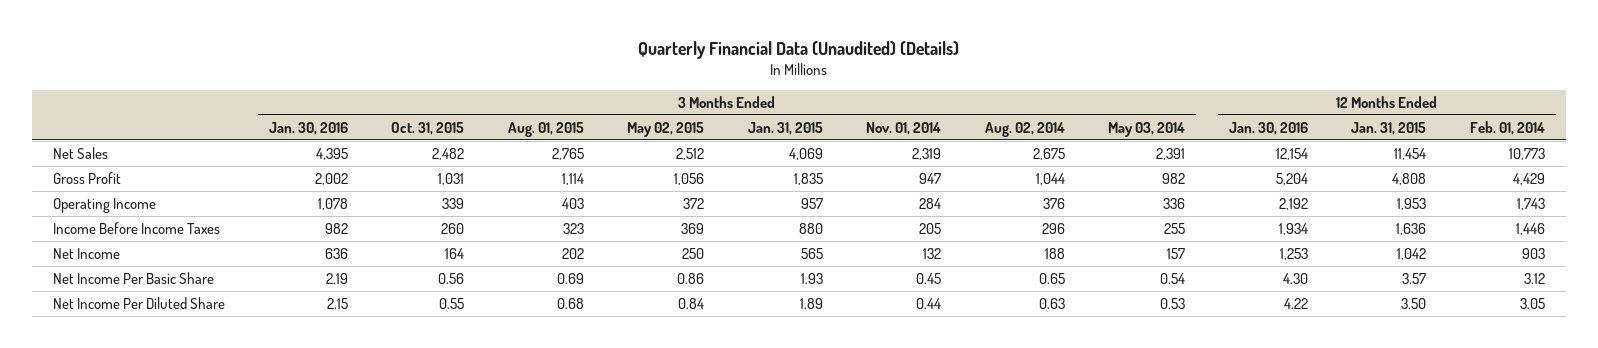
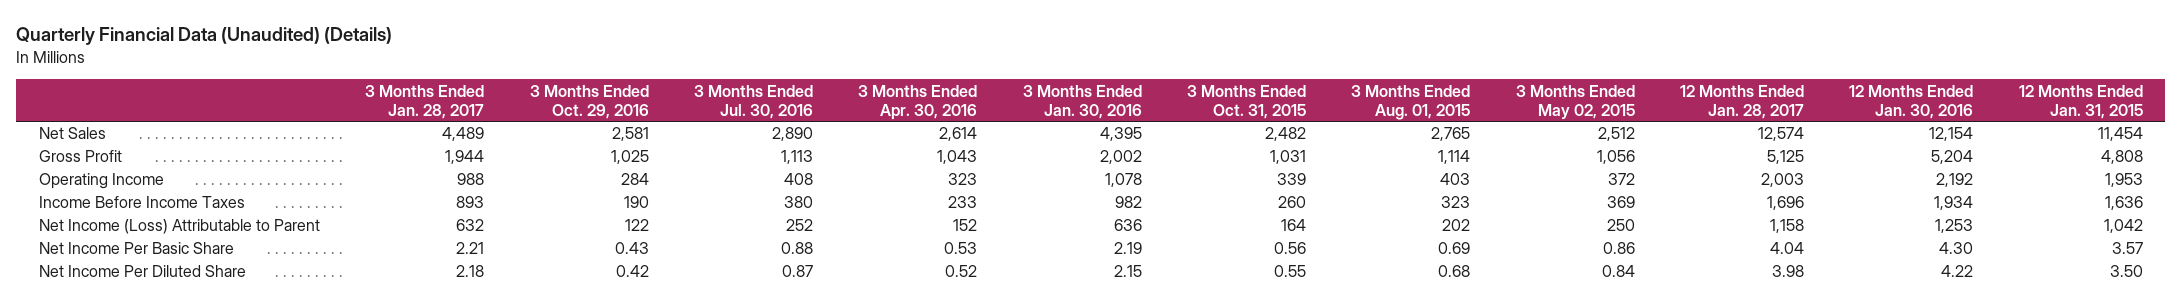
[747,121,823,135] Jan. 31, 2015 -> none
[866,121,942,135] Nov. 01, 2014 -> none
[984,121,1065,137] Aug. 02, 2014 -> none
[1108,121,1186,137] May 03, 2014 -> none
[1469,120,1545,135] Feb. 01, 2014 -> none
none -> [365,84,485,119] 3 Months Ended Jan. 28, 2017
none -> [529,84,649,119] 3 Months Ended Oct. 29, 2016
none -> [693,84,813,119] 3 Months Ended Jul. 30, 2016
none -> [858,84,978,120] 3 Months Ended Apr. 30, 2016
none -> [1680,84,1805,119] 12 Months Ended Jan. 28, 2017
[53,247,121,259] Net Income -> [38,219,320,235] Net Income (Loss) Attributable to Parent

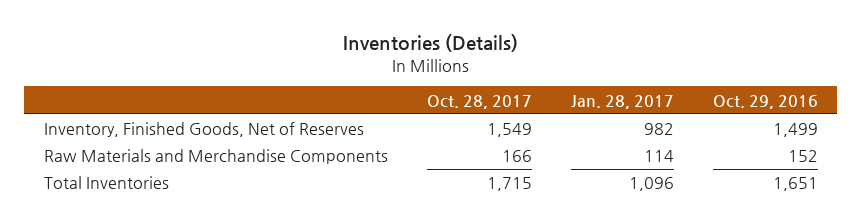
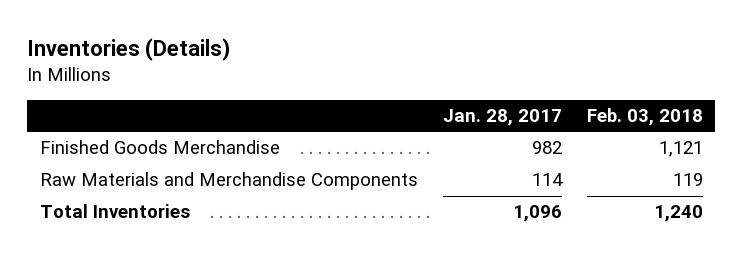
[426,94,532,109] Oct. 28, 2017 -> none
[712,94,818,109] Oct. 29, 2016 -> none
none -> [586,107,703,126] Feb. 03, 2018
[43,122,364,138] Inventory, Finished Goods, Net of Reserves -> [39,140,280,155] Finished Goods Merchandise

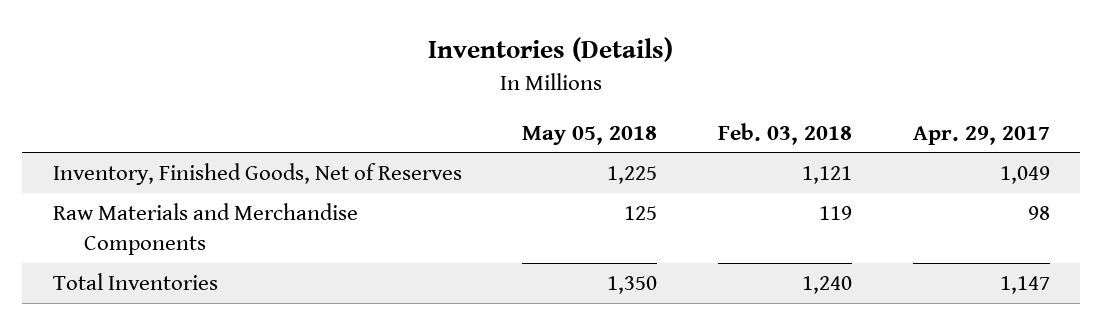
[442,108,562,126] Jan. 28, 2017 -> none
none -> [522,125,658,145] May 05, 2018
none -> [912,125,1050,145] Apr. 29, 2017
[39,140,280,155] Finished Goods Merchandise -> [52,162,462,185] Inventory, Finished Goods, Net of Reserves

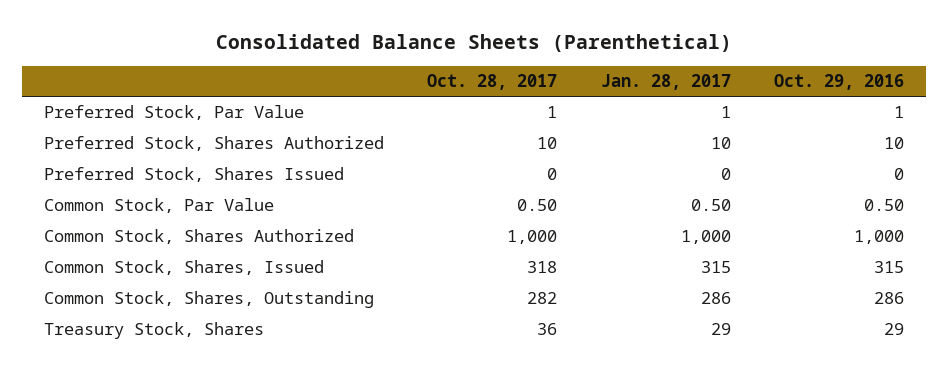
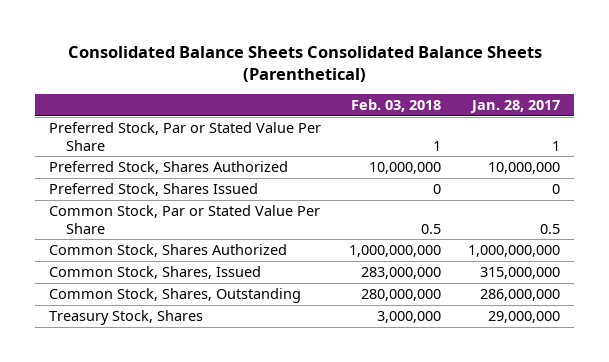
[216,33,733,52] Consolidated Balance Sheets (Parenthetical) -> [67,45,542,82] Consolidated Balance Sheets Consolidated Balance Sheets (Parenthetical)
[427,73,558,90] Oct. 28, 2017 -> none
[774,73,905,90] Oct. 29, 2016 -> none
none -> [350,98,441,112] Feb. 03, 2018
[44,105,305,121] Preferred Stock, Par Value -> [49,121,322,151] Preferred Stock, Par or Stated Value Per Share
[710,137,731,150] 10 -> [488,161,561,174] 10,000,000
[44,198,275,214] Common Stock, Par Value -> [49,204,321,234] Common Stock, Par or Stated Value Per Share
[690,199,731,212] 0.50 -> [540,223,561,234] 0.5
[680,230,731,245] 1,000 -> [468,244,561,257] 1,000,000,000
[700,261,731,274] 315 -> [480,266,561,279] 315,000,000
[700,292,731,305] 286 -> [480,288,561,301] 286,000,000
[710,323,731,336] 29 -> [488,310,561,323] 29,000,000

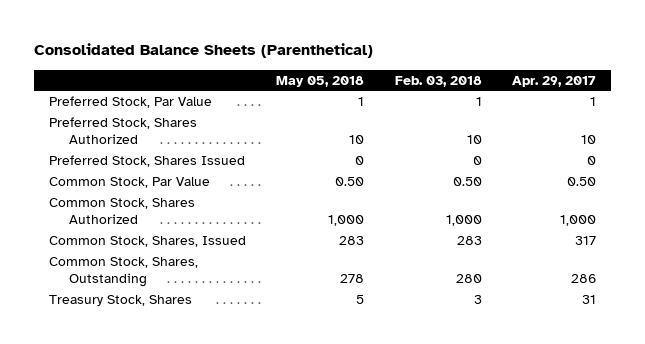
[67,45,542,82] Consolidated Balance Sheets Consolidated Balance Sheets (Parenthetical) -> [33,43,373,59] Consolidated Balance Sheets (Parenthetical)
[470,99,561,113] Jan. 28, 2017 -> none
none -> [276,75,365,87] May 05, 2018
none -> [512,75,597,87] Apr. 29, 2017
[49,121,322,151] Preferred Stock, Par or Stated Value Per Share -> [48,96,212,109] Preferred Stock, Par Value
[368,161,441,174] 10,000,000 -> [466,135,482,145] 10
[49,204,321,234] Common Stock, Par or Stated Value Per Share -> [48,177,210,189] Common Stock, Par Value
[420,223,441,234] 0.5 -> [452,177,482,187] 0.50
[348,244,441,257] 1,000,000,000 -> [445,215,482,227] 1,000
[360,266,441,279] 283,000,000 -> [456,236,482,246] 283
[360,288,441,301] 280,000,000 -> [455,274,482,284] 280
[376,310,441,323] 3,000,000 -> [473,295,482,305] 3

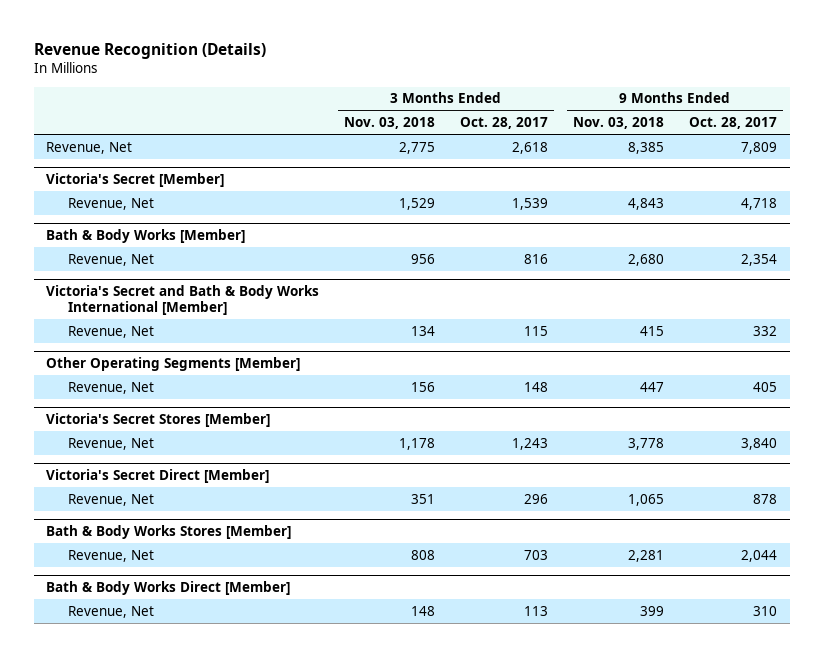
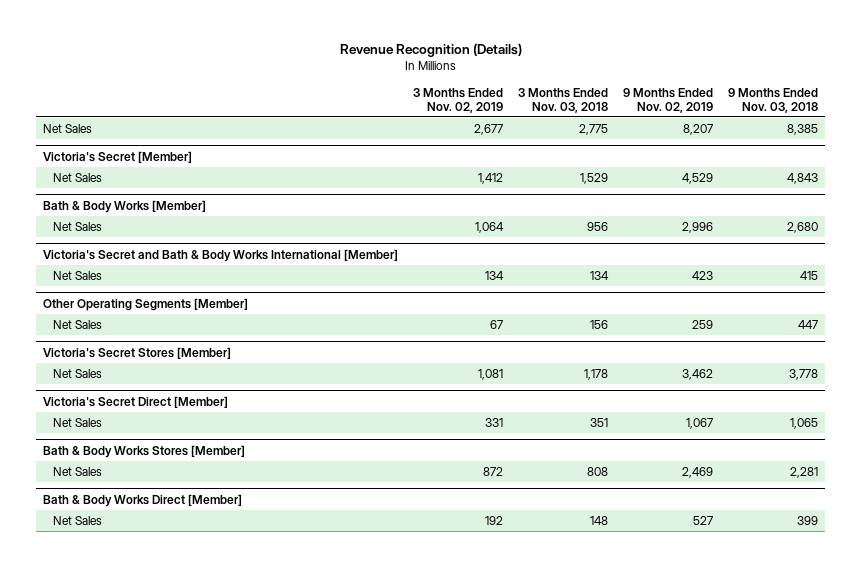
[460,117,549,130] Oct. 28, 2017 -> none
[689,117,778,130] Oct. 28, 2017 -> none
none -> [413,87,504,113] 3 Months Ended Nov. 02, 2019
none -> [622,87,713,113] 9 Months Ended Nov. 02, 2019
[46,141,133,154] Revenue, Net -> [43,123,93,133] Net Sales
[67,197,154,210] Revenue, Net -> [52,172,102,182] Net Sales
[67,253,154,266] Revenue, Net -> [52,221,102,231] Net Sales
[67,325,154,338] Revenue, Net -> [52,270,102,280] Net Sales
[67,381,154,394] Revenue, Net -> [52,319,102,329] Net Sales
[67,437,154,450] Revenue, Net -> [52,368,102,378] Net Sales
[67,493,154,506] Revenue, Net -> [52,417,102,427] Net Sales
[67,549,154,562] Revenue, Net -> [52,466,102,476] Net Sales
[67,605,154,618] Revenue, Net -> [52,515,102,525] Net Sales

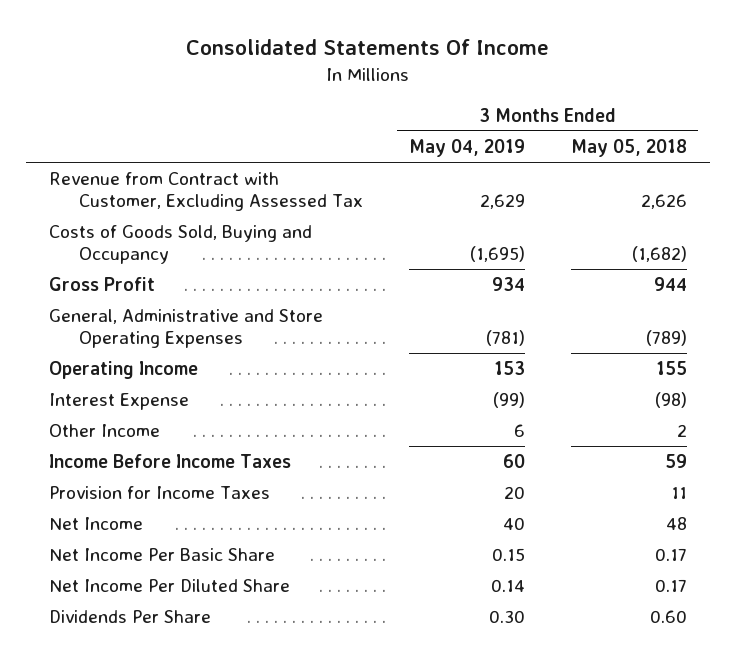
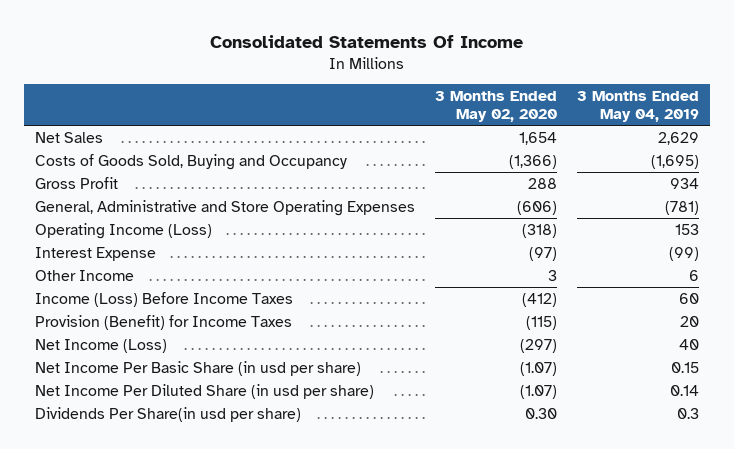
[570,138,687,157] May 05, 2018 -> none
none -> [435,90,558,123] 3 Months Ended May 02, 2020
[48,172,363,212] Revenue from Contract with Customer, Excluding Assessed Tax -> [34,131,103,143] Net Sales
[48,361,198,380] Operating Income -> [34,222,212,239] Operating Income (Loss)
[48,454,291,469] Income Before Income Taxes -> [34,291,293,307] Income (Loss) Before Income Taxes
[48,486,270,500] Provision for Income Taxes -> [34,314,292,330] Provision (Benefit) for Income Taxes
[48,517,143,531] Net Income -> [34,338,167,353] Net Income (Loss)
[48,548,275,562] Net Income Per Basic Share -> [34,360,361,376] Net Income Per Basic Share (in usd per share)
[48,579,290,593] Net Income Per Diluted Share -> [34,383,374,399] Net Income Per Diluted Share (in usd per share)
[48,610,211,624] Dividends Per Share -> [34,406,301,422] Dividends Per Share(in usd per share)
[488,610,525,624] 0.30 -> [677,407,700,419] 0.3

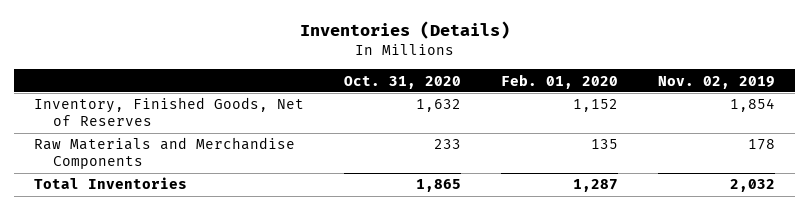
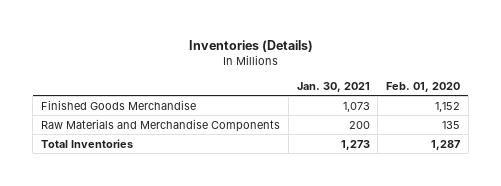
[344,75,462,89] Oct. 31, 2020 -> none
[658,75,776,89] Nov. 02, 2019 -> none
none -> [296,81,370,92] Jan. 30, 2021
[34,97,305,127] Inventory, Finished Goods, Net of Reserves -> [41,99,197,110] Finished Goods Merchandise

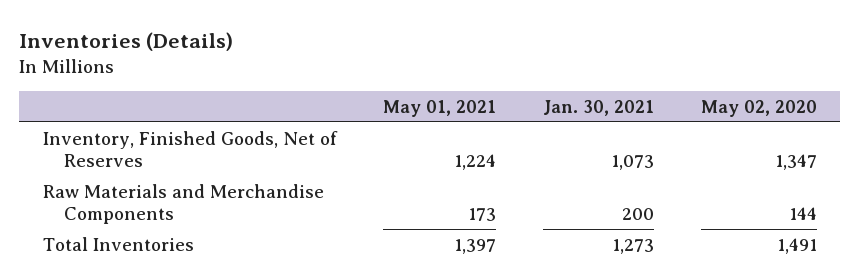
[385,81,460,92] Feb. 01, 2020 -> none
none -> [383,100,497,118] May 01, 2021
none -> [700,100,817,118] May 02, 2020
[41,99,197,110] Finished Goods Merchandise -> [42,130,338,168] Inventory, Finished Goods, Net of Reserves

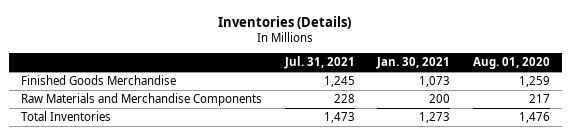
[383,100,497,118] May 01, 2021 -> none
[700,100,817,118] May 02, 2020 -> none
none -> [283,56,355,70] Jul. 31, 2021
none -> [473,57,551,70] Aug. 01, 2020
[42,130,338,168] Inventory, Finished Goods, Net of Reserves -> [20,74,176,85] Finished Goods Merchandise

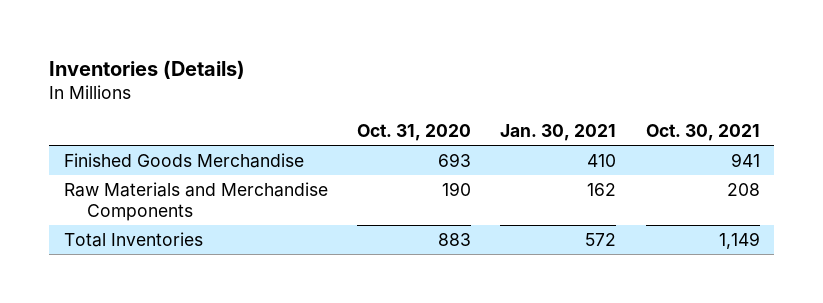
[283,56,355,70] Jul. 31, 2021 -> none
[473,57,551,70] Aug. 01, 2020 -> none
none -> [357,124,472,142] Oct. 31, 2020
none -> [645,124,760,142] Oct. 30, 2021
[419,75,451,87] 1,073 -> [587,153,617,167] 410
[429,93,451,103] 200 -> [587,182,617,196] 162
[419,111,451,123] 1,273 -> [585,232,617,246] 572

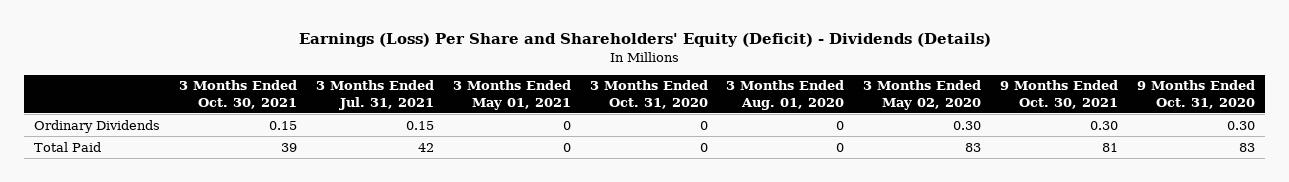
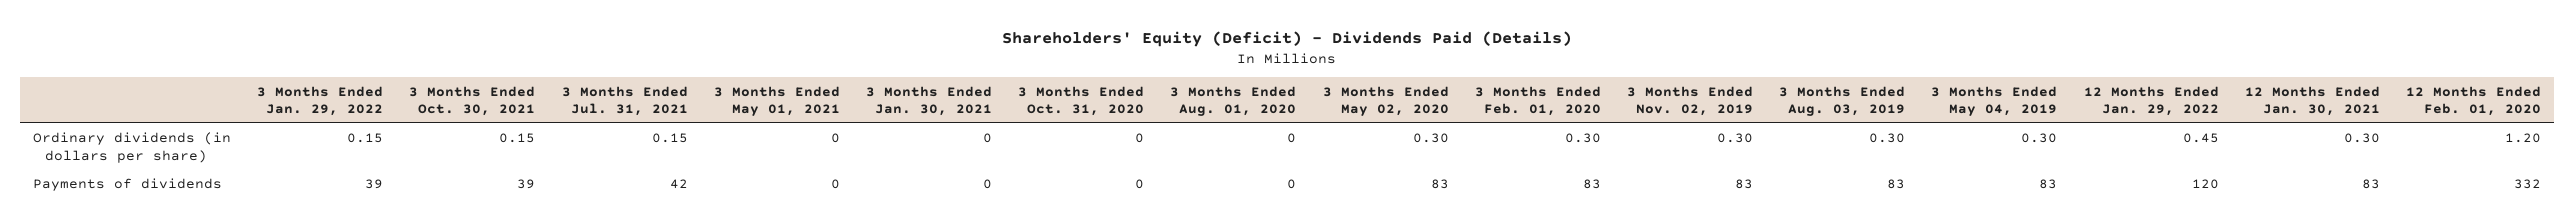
[298,33,991,48] Earnings (Loss) Per Share and Shareholders' Equity (Deficit) - Dividends (Details) -> [1001,30,1572,47] Shareholders' Equity (Deficit) - Dividends Paid (Details)
[1000,80,1119,109] 9 Months Ended Oct. 30, 2021 -> none
[1137,80,1256,109] 9 Months Ended Oct. 31, 2020 -> none
none -> [257,85,384,117] 3 Months Ended Jan. 29, 2022
none -> [865,85,992,117] 3 Months Ended Jan. 30, 2021
none -> [1474,85,1601,117] 3 Months Ended Feb. 01, 2020
none -> [1627,85,1754,117] 3 Months Ended Nov. 02, 2019
none -> [1779,85,1906,117] 3 Months Ended Aug. 03, 2019
none -> [1931,85,2058,117] 3 Months Ended May 04, 2019
none -> [2083,85,2219,117] 12 Months Ended Jan. 29, 2022
none -> [2244,85,2380,117] 12 Months Ended Jan. 30, 2021
none -> [2406,85,2542,117] 12 Months Ended Feb. 01, 2020
[33,119,160,133] Ordinary Dividends -> [32,132,231,163] Ordinary dividends (in dollars per share)
[33,141,101,152] Total Paid -> [32,178,222,192] Payments of dividends

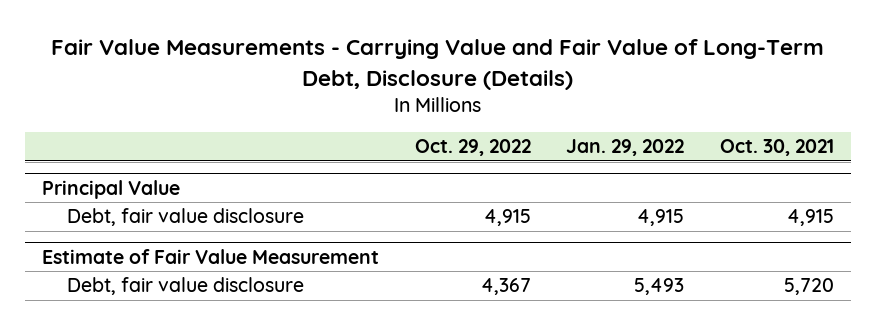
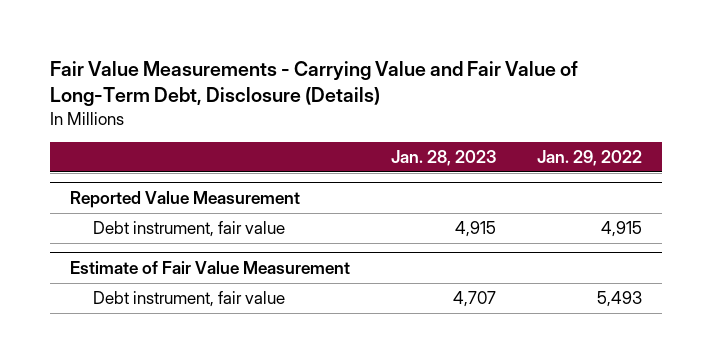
[414,139,531,157] Oct. 29, 2022 -> none
[719,139,834,157] Oct. 30, 2021 -> none
none -> [391,150,497,167] Jan. 28, 2023
[42,179,181,199] Principal Value -> [70,190,301,208] Reported Value Measurement
[67,208,305,227] Debt, fair value disclosure -> [93,221,286,238] Debt instrument, fair value
[67,277,305,296] Debt, fair value disclosure -> [93,291,286,308] Debt instrument, fair value

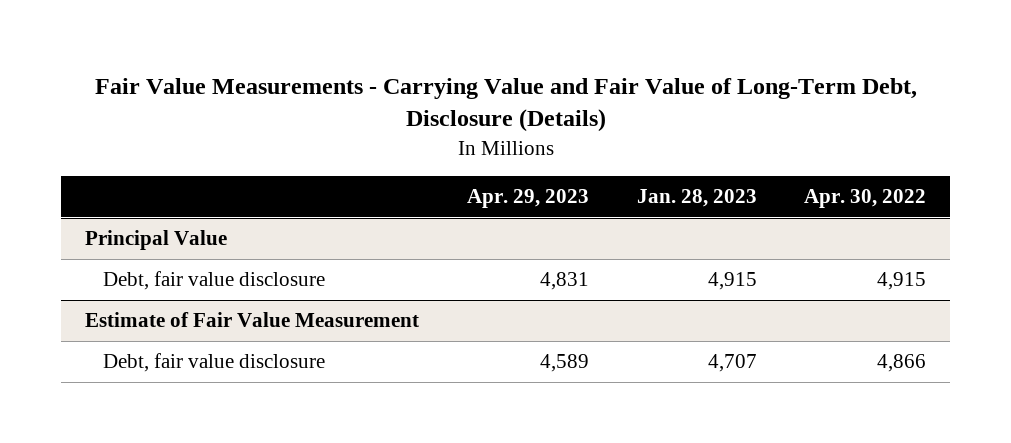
[536,150,642,167] Jan. 29, 2022 -> none
none -> [466,189,589,209] Apr. 29, 2023
none -> [804,189,927,209] Apr. 30, 2022
[70,190,301,208] Reported Value Measurement -> [84,230,227,251] Principal Value
[93,221,286,238] Debt instrument, fair value -> [102,271,325,291] Debt, fair value disclosure
[93,291,286,308] Debt instrument, fair value -> [102,353,325,373] Debt, fair value disclosure

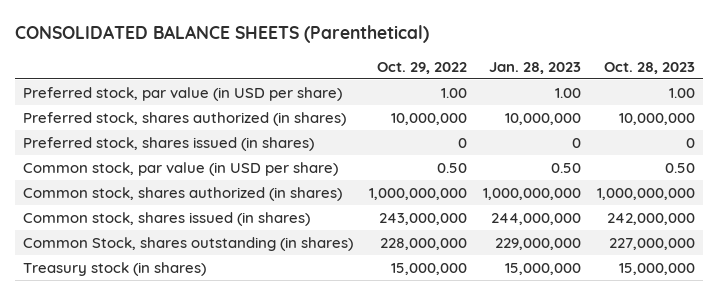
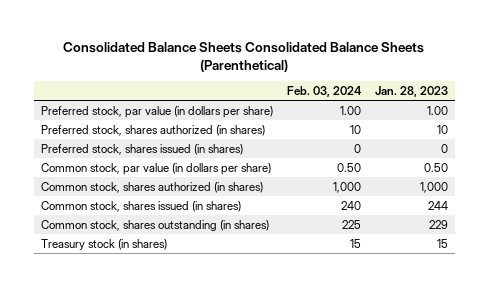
[15,24,430,43] CONSOLIDATED BALANCE SHEETS (Parenthetical) -> [63,41,425,72] Consolidated Balance Sheets Consolidated Balance Sheets (Parenthetical)
[377,61,468,74] Oct. 29, 2022 -> none
[603,61,695,74] Oct. 28, 2023 -> none
none -> [286,85,362,97] Feb. 03, 2024
[23,86,343,101] Preferred stock, par value (in USD per share) -> [40,105,273,118] Preferred stock, par value (in dollars per share)
[504,112,581,125] 10,000,000 -> [436,124,448,134] 10
[23,161,339,176] Common stock, par value (in USD per share) -> [40,162,271,175] Common stock, par value (in dollars per share)
[482,187,581,200] 1,000,000,000 -> [419,181,448,193] 1,000
[490,212,581,225] 244,000,000 -> [427,200,448,210] 244
[23,236,354,251] Common Stock, shares outstanding (in shares) -> [40,219,269,231] Common stock, shares outstanding (in shares)
[494,237,581,250] 229,000,000 -> [428,219,448,229] 229
[504,262,581,275] 15,000,000 -> [436,238,448,248] 15

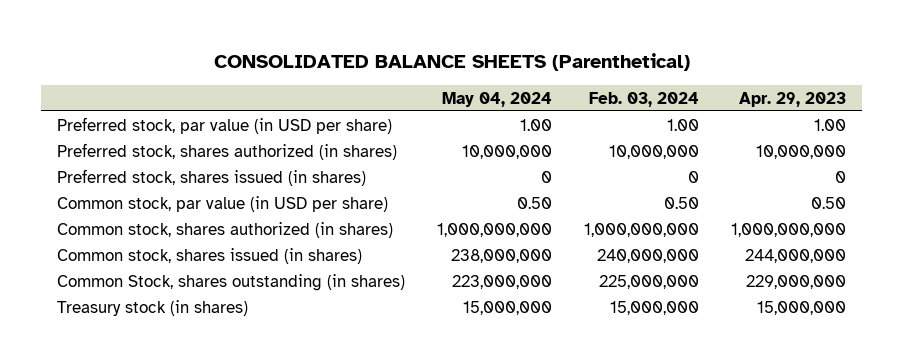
[63,41,425,72] Consolidated Balance Sheets Consolidated Balance Sheets (Parenthetical) -> [213,52,690,71] CONSOLIDATED BALANCE SHEETS (Parenthetical)
[374,85,448,97] Jan. 28, 2023 -> none
none -> [442,91,553,107] May 04, 2024
none -> [739,91,847,107] Apr. 29, 2023
[40,105,273,118] Preferred stock, par value (in dollars per share) -> [57,116,393,134] Preferred stock, par value (in USD per share)
[349,124,361,134] 10 -> [609,144,700,159] 10,000,000
[40,162,271,175] Common stock, par value (in dollars per share) -> [57,195,389,212] Common stock, par value (in USD per share)
[332,181,361,193] 1,000 -> [584,222,700,237] 1,000,000,000
[340,200,361,210] 240 -> [597,248,700,263] 240,000,000
[40,219,269,231] Common stock, shares outstanding (in shares) -> [57,273,406,291] Common Stock, shares outstanding (in shares)
[341,219,361,229] 225 -> [599,274,700,289] 225,000,000
[349,238,361,248] 15 -> [610,300,700,315] 15,000,000

